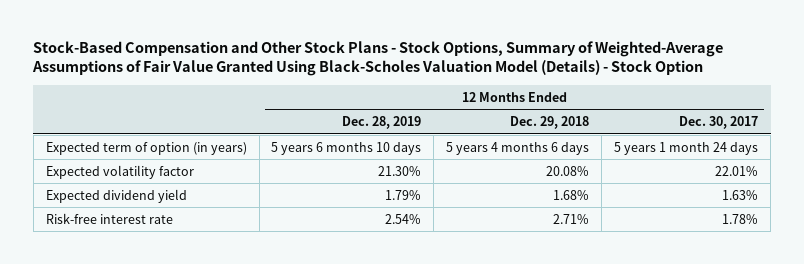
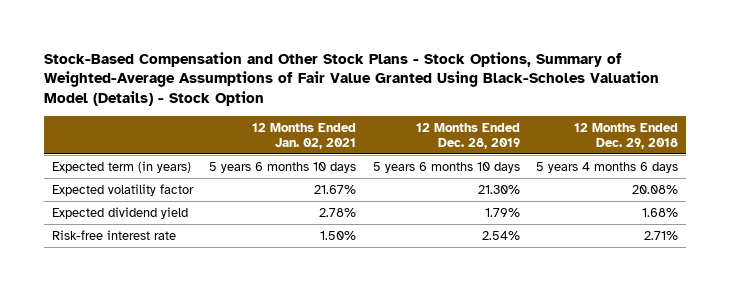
[679,116,759,130] Dec. 30, 2017 -> none
none -> [252,122,357,149] 12 Months Ended Jan. 02, 2021
[45,141,247,155] Expected term of option (in years) -> [52,160,192,173] Expected term (in years)

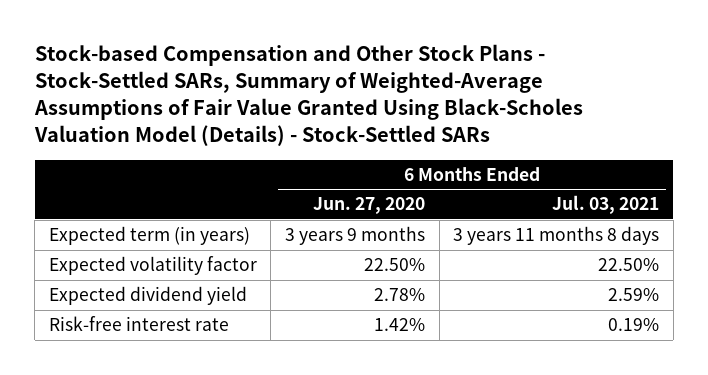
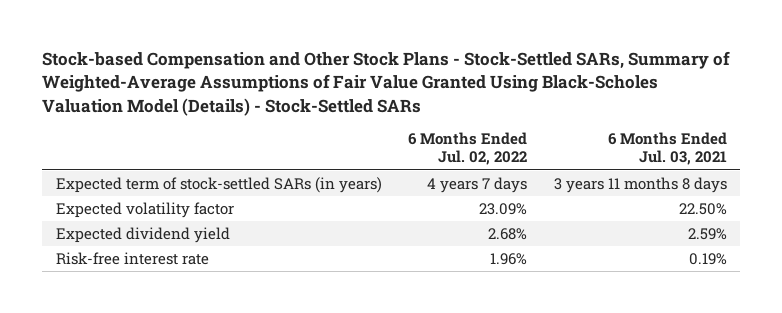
[312,197,425,215] Jun. 27, 2020 -> none
none -> [408,132,528,166] 6 Months Ended Jul. 02, 2022
[48,226,250,246] Expected term (in years) -> [55,176,382,193] Expected term of stock-settled SARs (in years)

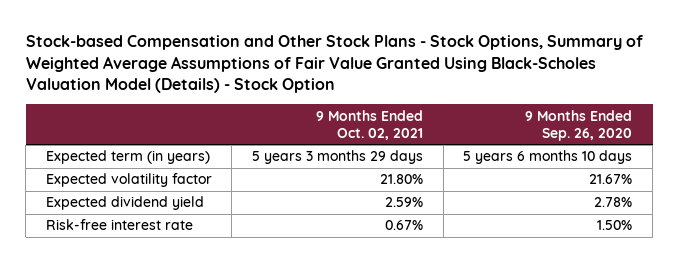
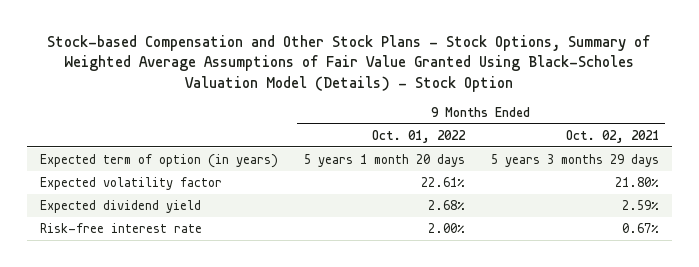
[525,109,633,141] 9 Months Ended Sep. 26, 2020 -> none
none -> [371,129,466,143] Oct. 01, 2022
[45,150,210,165] Expected term (in years) -> [39,154,278,169] Expected term of option (in years)

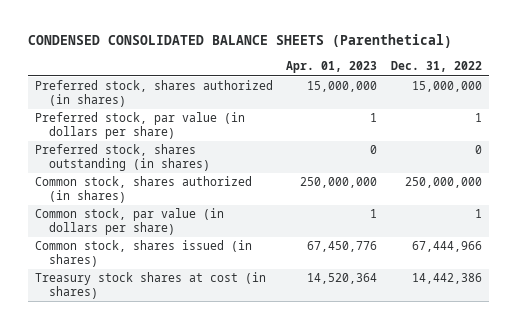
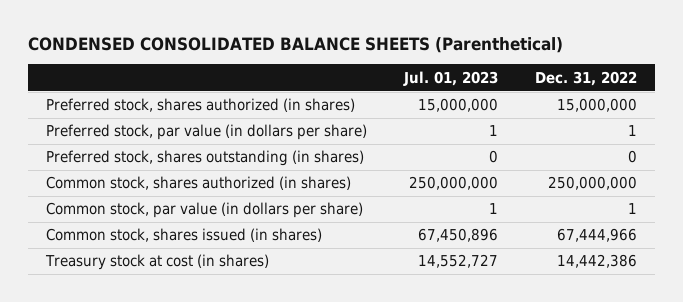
[286,61,378,74] Apr. 01, 2023 -> none
none -> [402,70,498,86] Jul. 01, 2023
[34,272,266,299] Treasury stock shares at cost (in shares) -> [45,254,270,271] Treasury stock at cost (in shares)

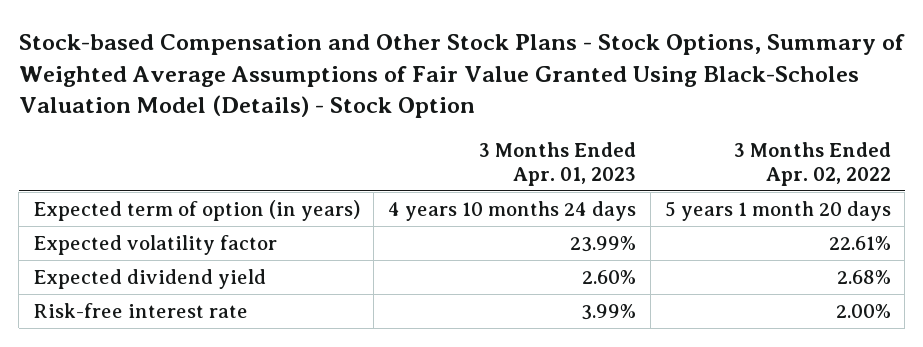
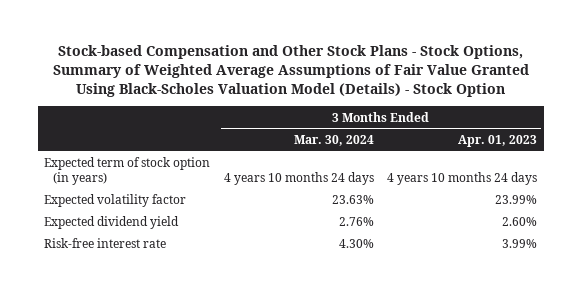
[733,142,891,187] 3 Months Ended Apr. 02, 2022 -> none
none -> [293,134,374,146] Mar. 30, 2024
[32,199,360,221] Expected term of option (in years) -> [44,157,211,186] Expected term of stock option (in years)

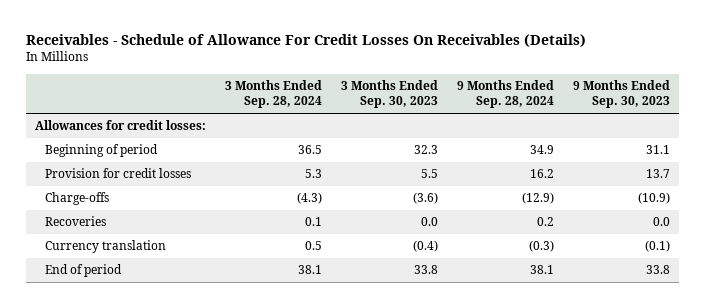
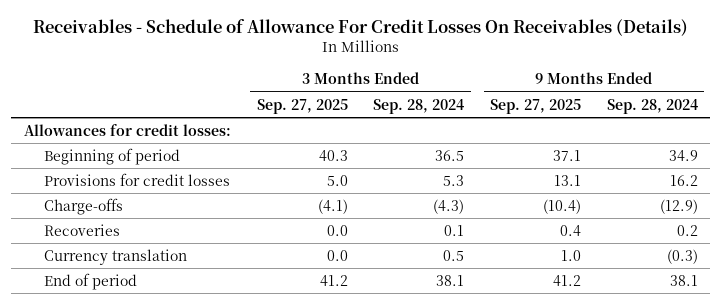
[341,80,439,109] 3 Months Ended Sep. 30, 2023 -> none
[572,80,670,109] 9 Months Ended Sep. 30, 2023 -> none
none -> [256,98,348,114] Sep. 27, 2025
none -> [490,98,582,114] Sep. 27, 2025
[45,168,192,179] Provision for credit losses -> [44,172,231,186] Provisions for credit losses

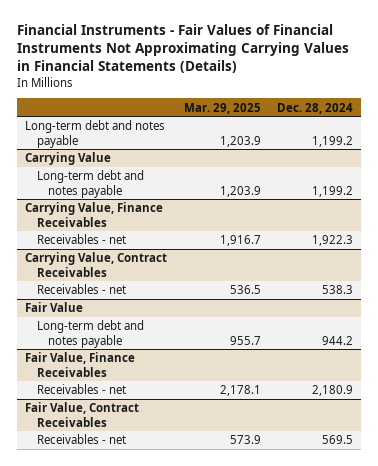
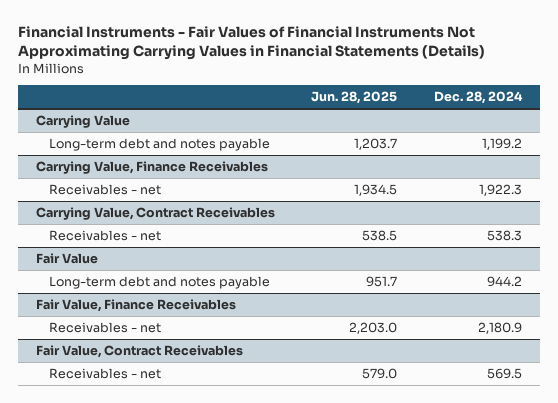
[183,102,261,114] Mar. 29, 2025 -> none
none -> [311,91,398,105] Jun. 28, 2025
[25,120,166,148] Long-term debt and notes payable -> none

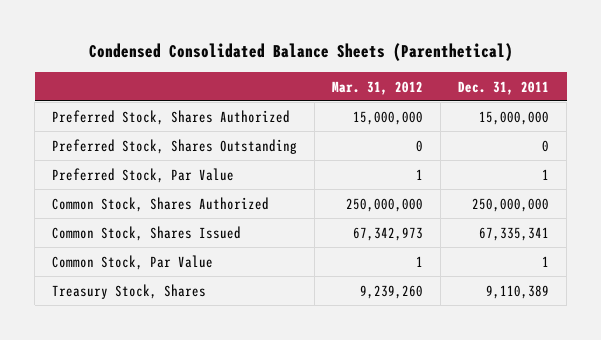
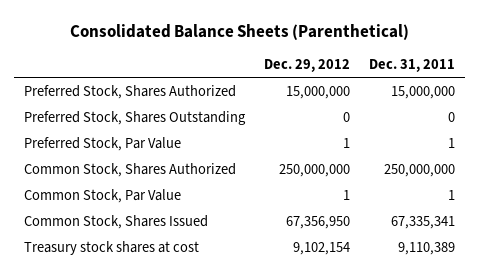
[88,43,513,62] Condensed Consolidated Balance Sheets (Parenthetical) -> [69,24,409,41] Consolidated Balance Sheets (Parenthetical)
[332,80,424,95] Mar. 31, 2012 -> none
none -> [264,59,351,73] Dec. 29, 2012
[52,225,242,241] Common Stock, Shares Issued -> [23,214,208,229] Common Stock, Shares Issued
[52,283,207,299] Treasury Stock, Shares -> [23,240,199,255] Treasury stock shares at cost

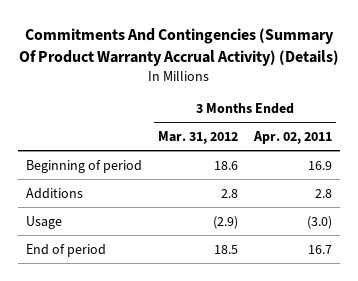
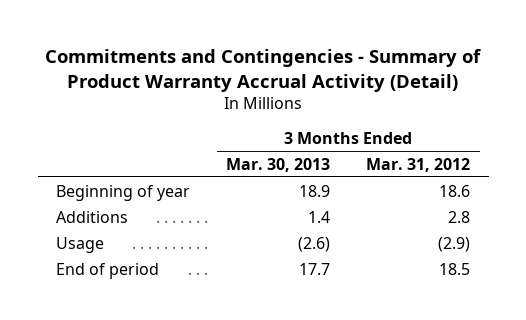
[18,27,339,66] Commitments And Contingencies (Summary Of Product Warranty Accrual Activity) (Details) -> [45,48,482,92] Commitments and Contingencies - Summary of Product Warranty Accrual Activity (Detail)
[253,131,333,145] Apr. 02, 2011 -> none
none -> [226,157,331,172] Mar. 30, 2013
[25,159,142,173] Beginning of period -> [55,184,190,201] Beginning of year

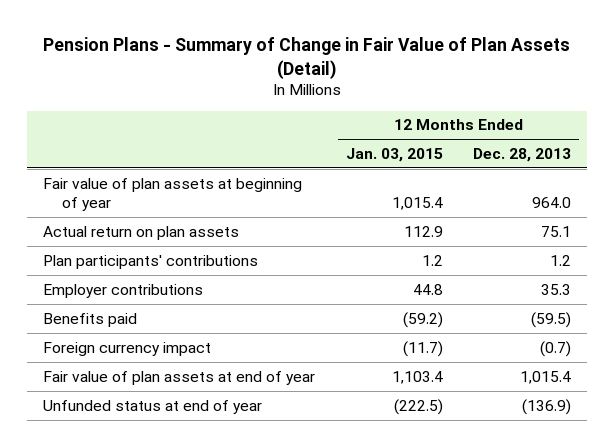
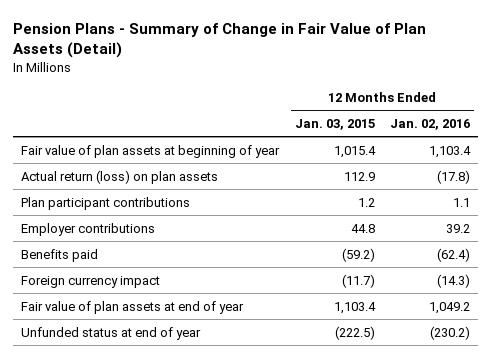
[473,147,572,162] Dec. 28, 2013 -> none
none -> [390,119,471,131] Jan. 02, 2016
[42,225,239,240] Actual return on plan assets -> [21,169,219,184] Actual return (loss) on plan assets
[42,254,258,269] Plan participants' contributions -> [21,196,191,210] Plan participant contributions

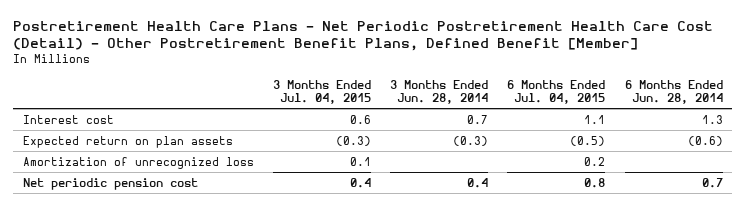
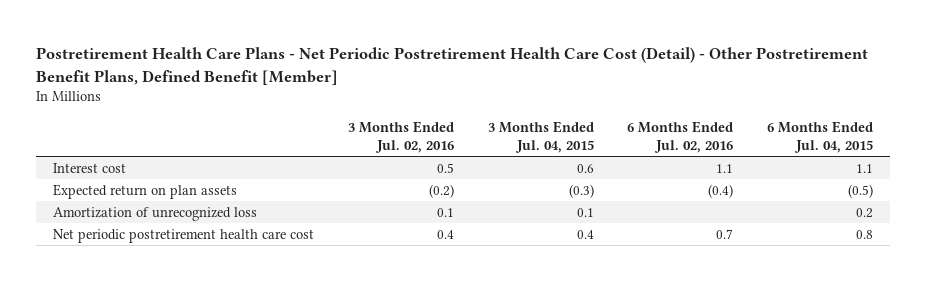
[390,79,489,105] 3 Months Ended Jun. 28, 2014 -> none
[624,79,723,105] 6 Months Ended Jun. 28, 2014 -> none
none -> [347,120,454,153] 3 Months Ended Jul. 02, 2016
none -> [627,120,734,153] 6 Months Ended Jul. 02, 2016
[22,177,198,190] Net periodic pension cost -> [53,228,315,243] Net periodic postretirement health care cost

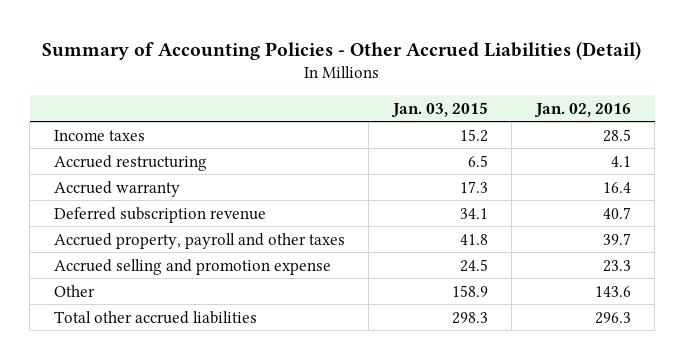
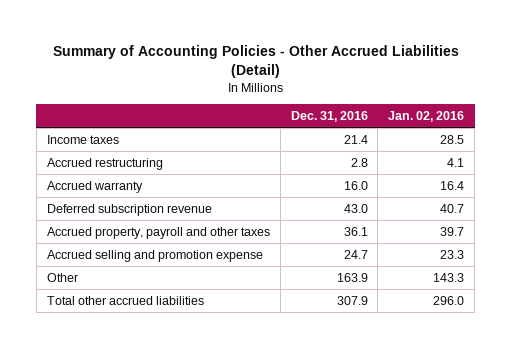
[390,101,488,118] Jan. 03, 2015 -> none
none -> [290,110,368,122] Dec. 31, 2016
[594,285,631,297] 143.6 -> [433,272,465,282] 143.3
[594,311,631,324] 296.3 -> [433,295,465,305] 296.0

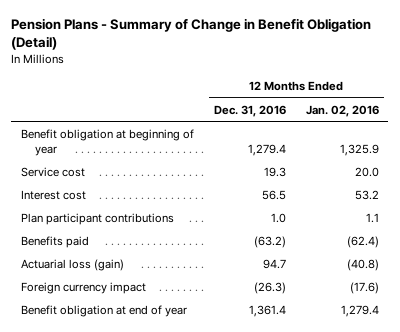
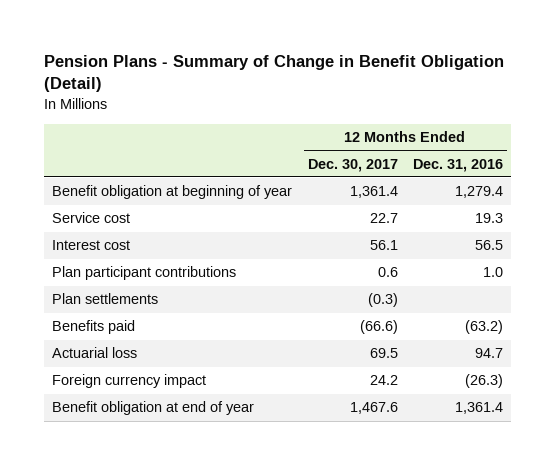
[305,104,379,117] Jan. 02, 2016 -> none
none -> [307,158,398,172] Dec. 30, 2017
none -> [52,293,159,305] Plan settlements
[21,258,125,271] Actuarial loss (gain) -> [52,347,138,359] Actuarial loss

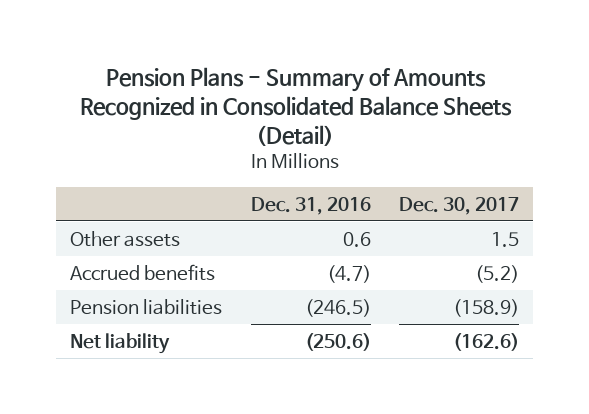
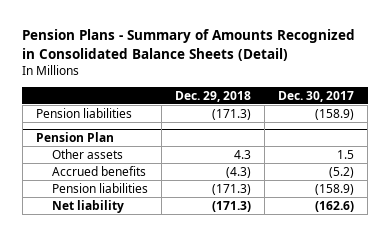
[250,196,371,215] Dec. 31, 2016 -> none
none -> [175,90,252,102] Dec. 29, 2018
none -> [35,107,132,118] Pension liabilities
none -> [35,131,114,142] Pension Plan

